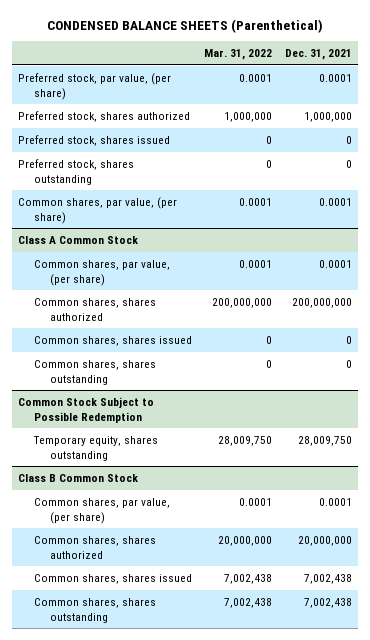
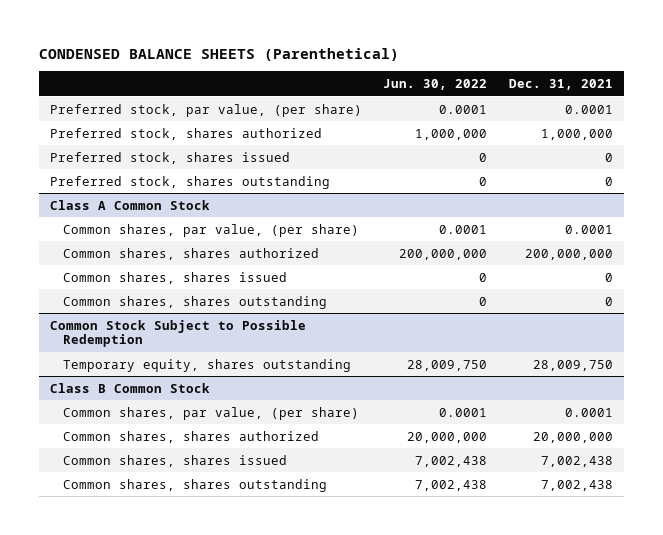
[204,49,273,61] Mar. 31, 2022 -> none
none -> [383,79,488,91] Jun. 30, 2022
[18,196,178,224] Common shares, par value, (per share) -> none

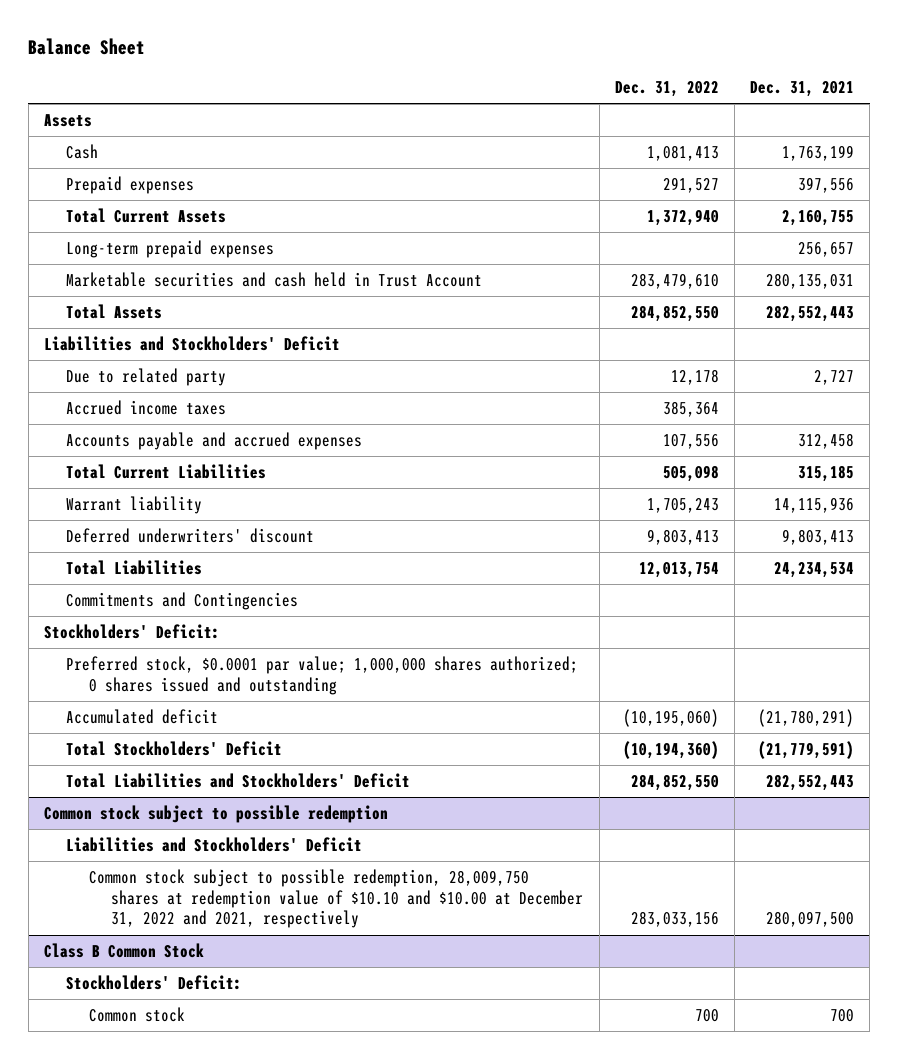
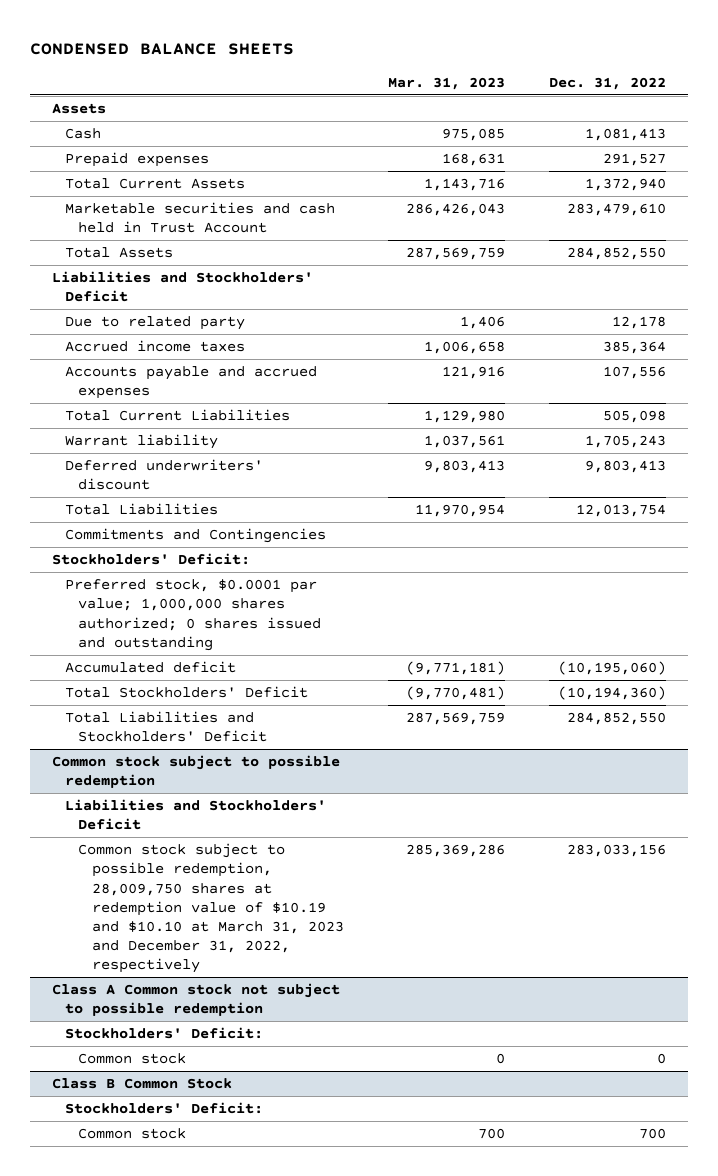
[28,38,146,56] Balance Sheet -> [29,42,294,55] CONDENSED BALANCE SHEETS
[750,81,855,98] Dec. 31, 2021 -> none
none -> [387,76,505,90] Mar. 31, 2023
[66,239,275,258] Long-term prepaid expenses -> none
[88,868,584,929] Common stock subject to possible redemption, 28,009,750 shares at redemption value of $10.10 and $10.00 at December 31, 2022 and 2021, respectively -> [78,843,344,974] Common stock subject to possible redemption, 28,009,750 shares at redemption value of $10.19 and $10.10 at March 31, 2023 and December 31, 2022, respectively
none -> [51,983,340,1017] Class A Common stock not subject to possible redemption
none -> [64,1027,263,1040] Stockholders' Deficit:
none -> [78,1053,187,1065] Common stock

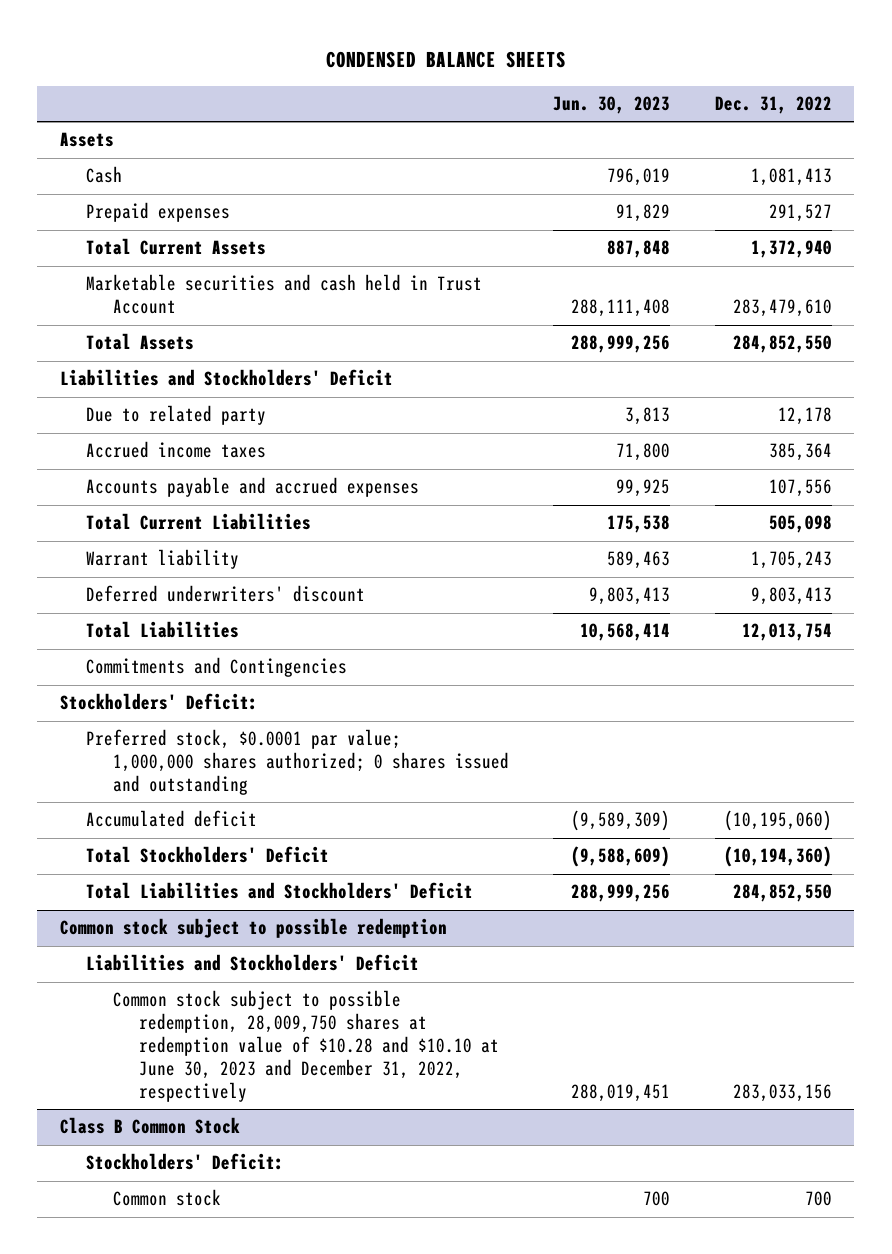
[387,76,505,90] Mar. 31, 2023 -> none
none -> [553,95,671,114] Jun. 30, 2023
[51,983,340,1017] Class A Common stock not subject to possible redemption -> none
[64,1027,263,1040] Stockholders' Deficit: -> none
[78,1053,187,1065] Common stock -> none
[78,843,344,974] Common stock subject to possible redemption, 28,009,750 shares at redemption value of $10.19 and $10.10 at March 31, 2023 and December 31, 2022, respectively -> [112,990,499,1102] Common stock subject to possible redemption, 28,009,750 shares at redemption value of $10.28 and $10.10 at June 30, 2023 and December 31, 2022, respectively

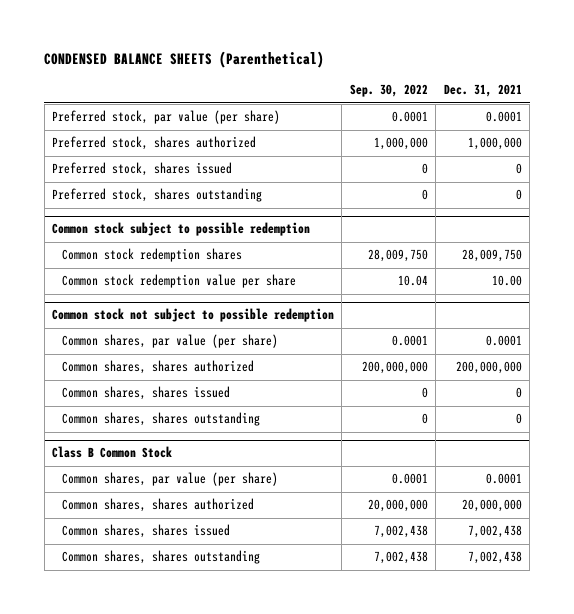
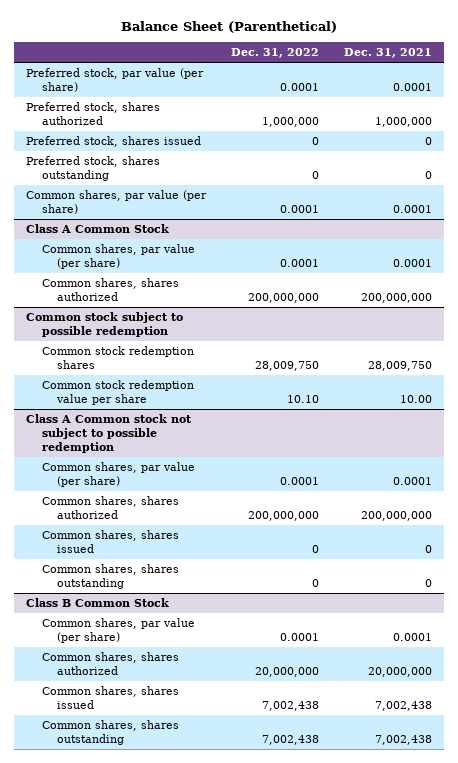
[44,51,325,69] CONDENSED BALANCE SHEETS (Parenthetical) -> [120,21,337,34] Balance Sheet (Parenthetical)
[349,84,428,98] Sep. 30, 2022 -> none
none -> [230,48,319,59] Dec. 31, 2022
none -> [26,190,208,215] Common shares, par value (per share)
none -> [26,224,170,234] Class A Common Stock
none -> [41,244,195,270] Common shares, par value (per share)
none -> [41,278,179,302] Common shares, shares authorized
[52,308,335,323] Common stock not subject to possible redemption -> [26,414,193,454] Class A Common stock not subject to possible redemption

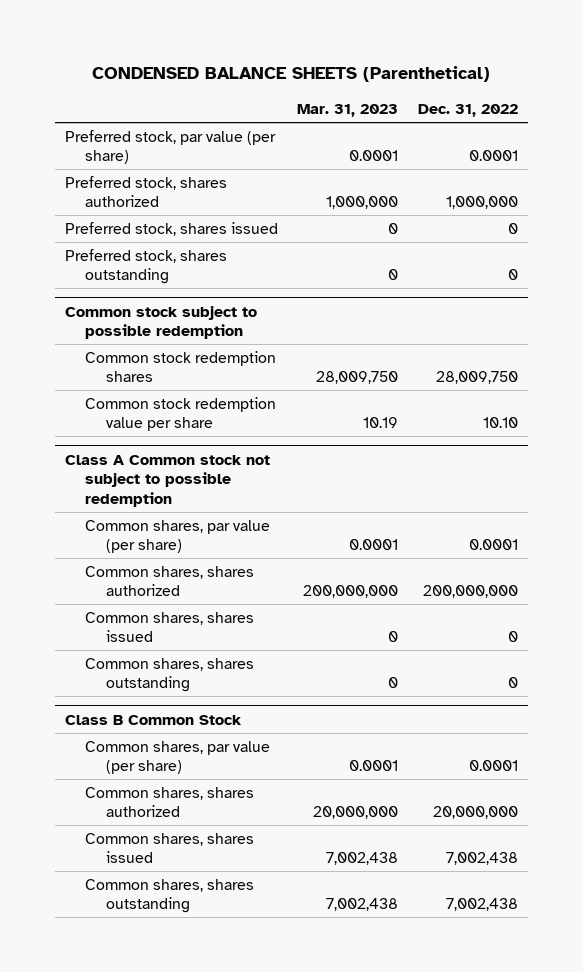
[120,21,337,34] Balance Sheet (Parenthetical) -> [92,66,491,83] CONDENSED BALANCE SHEETS (Parenthetical)
[343,48,432,59] Dec. 31, 2021 -> none
none -> [297,104,399,118] Mar. 31, 2023
[26,190,208,215] Common shares, par value (per share) -> none
[26,224,170,234] Class A Common Stock -> none
[41,244,195,270] Common shares, par value (per share) -> none
[41,278,179,302] Common shares, shares authorized -> none

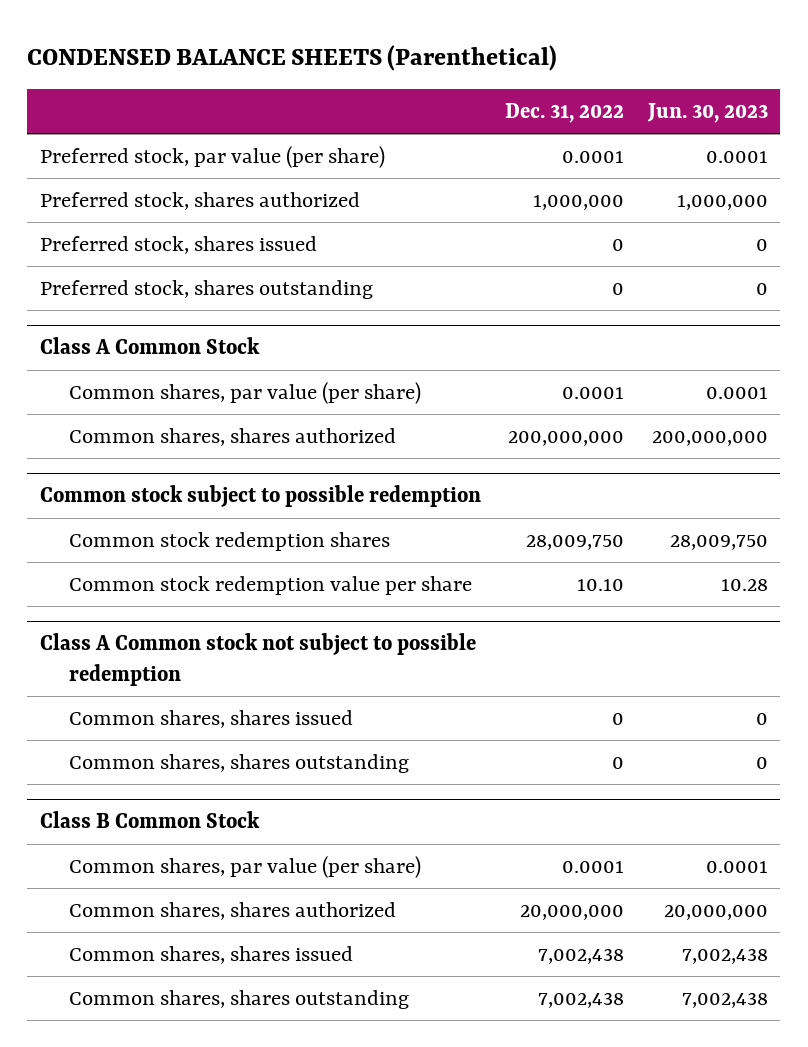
[297,104,399,118] Mar. 31, 2023 -> none
none -> [647,102,769,123] Jun. 30, 2023
none -> [39,337,260,355] Class A Common Stock
none -> [69,382,422,405] Common shares, par value (per share)
none -> [69,428,397,447] Common shares, shares authorized
[85,519,271,554] Common shares, par value (per share) -> none
[85,565,255,597] Common shares, shares authorized -> none

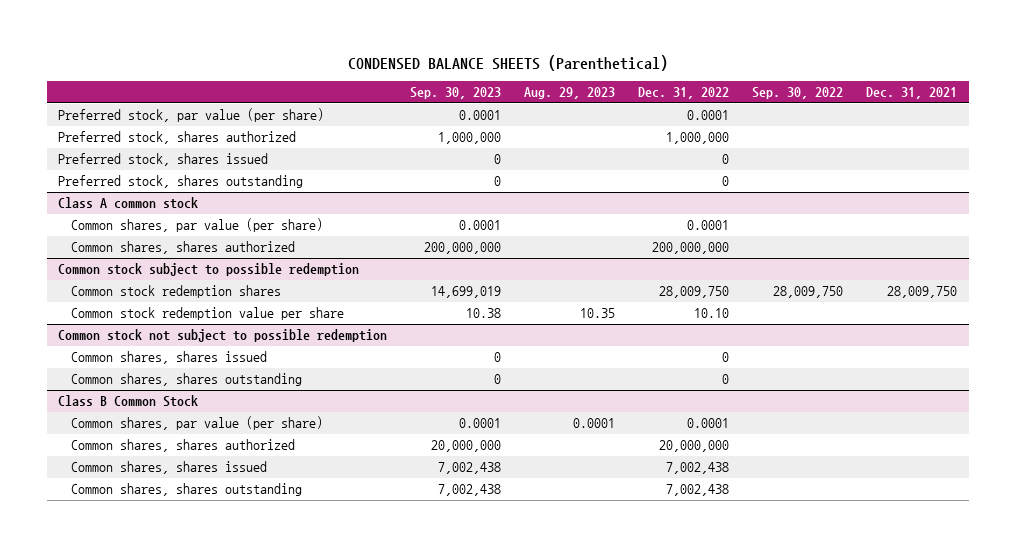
[647,102,769,123] Jun. 30, 2023 -> none
none -> [410,87,502,100] Sep. 30, 2023
none -> [524,87,616,100] Aug. 29, 2023
none -> [752,87,844,100] Sep. 30, 2022
none -> [866,87,958,100] Dec. 31, 2021
[39,337,260,355] Class A Common Stock -> [58,197,199,210] Class A common stock
[39,633,476,687] Class A Common stock not subject to possible redemption -> [58,329,388,343] Common stock not subject to possible redemption

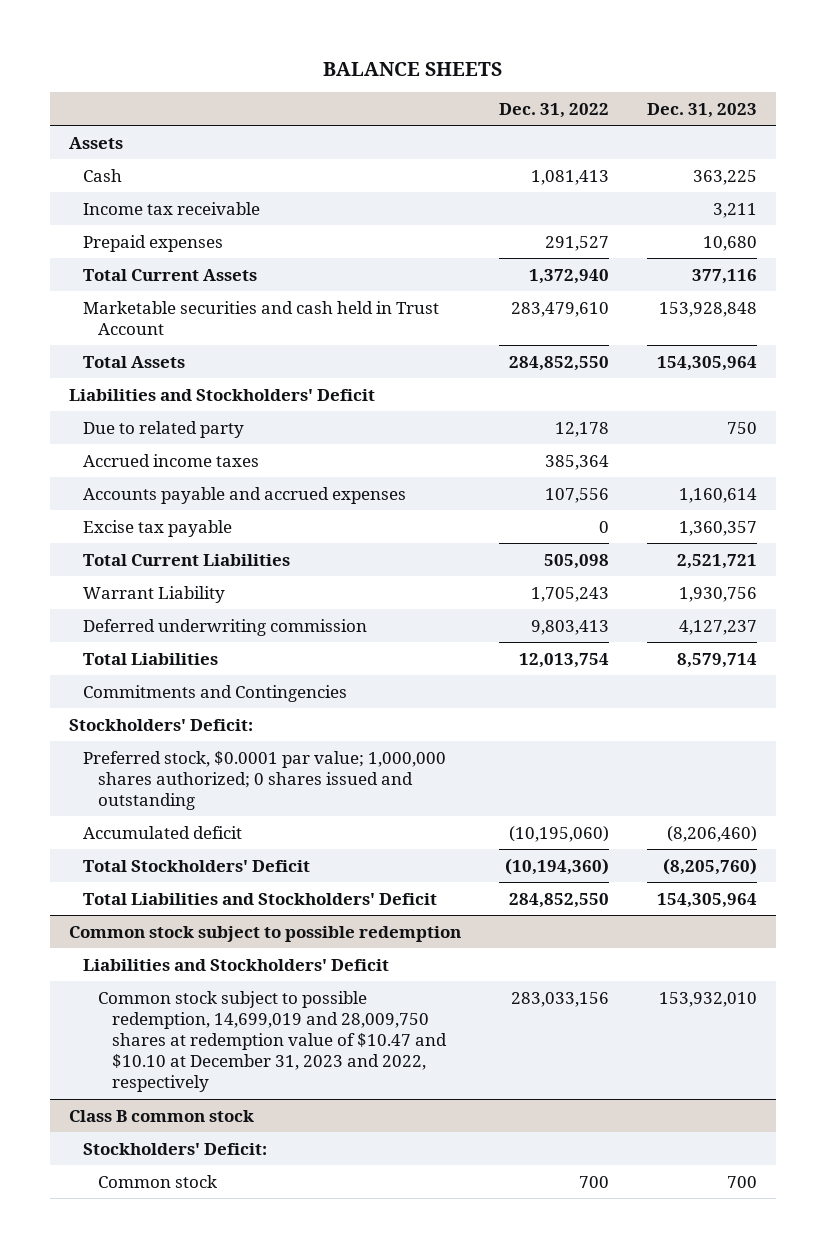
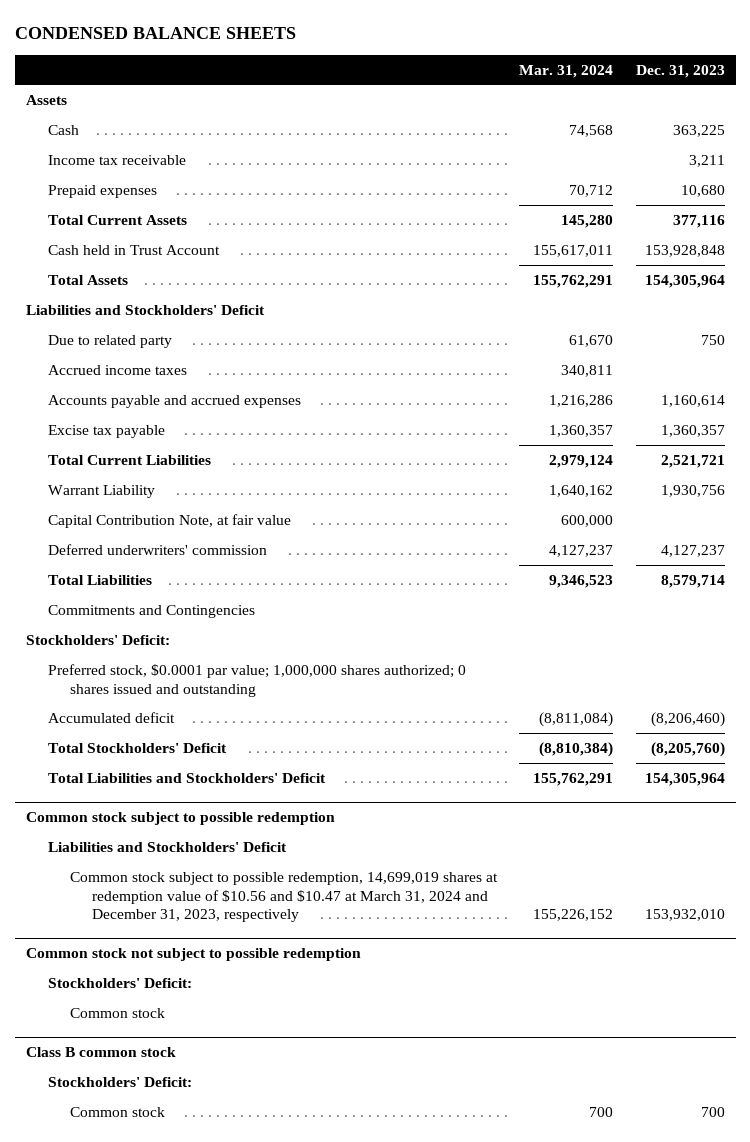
[322,61,502,76] BALANCE SHEETS -> [14,27,296,40] CONDENSED BALANCE SHEETS
[498,103,609,119] Dec. 31, 2022 -> none
none -> [519,64,614,78] Mar. 31, 2024
[83,300,440,335] Marketable securities and cash held in Trust Account -> [48,244,221,255] Cash held in Trust Account
none -> [48,513,292,528] Capital Contribution Note, at fair value
[83,618,368,636] Deferred underwriting commission -> [48,543,268,555] Deferred underwriters' commission
[97,990,448,1093] Common stock subject to possible redemption, 14,699,019 and 28,009,750 shares at redemption value of $10.47 and $10.10 at December 31, 2023 and 2022, respectively -> [70,871,499,923] Common stock subject to possible redemption, 14,699,019 shares at redemption value of $10.56 and $10.47 at March 31, 2024 and December 31, 2023, respectively
none -> [25,948,361,962] Common stock not subject to possible redemption
none -> [48,977,193,988] Stockholders' Deficit:
none -> [70,1007,166,1018] Common stock

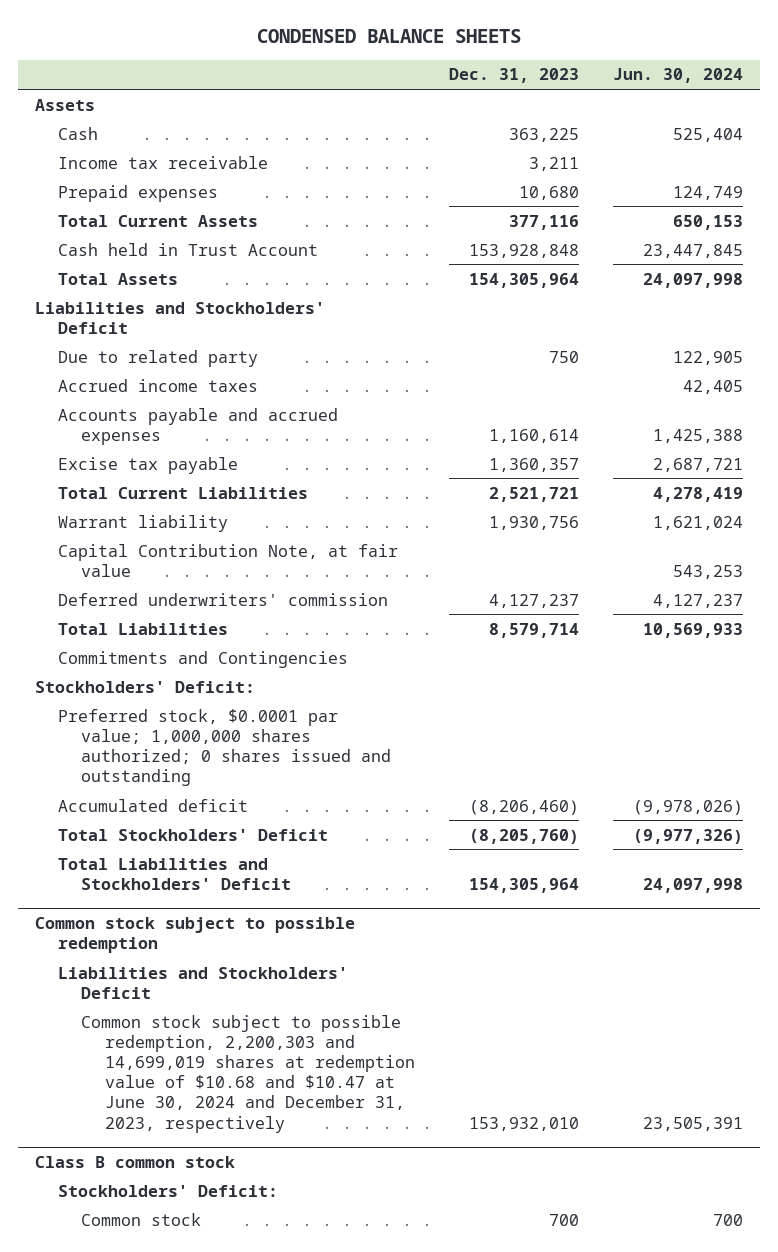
[519,64,614,78] Mar. 31, 2024 -> none
none -> [612,68,743,84] Jun. 30, 2024
[48,484,156,498] Warrant Liability -> [58,514,229,532] Warrant liability
[25,948,361,962] Common stock not subject to possible redemption -> none
[48,977,193,988] Stockholders' Deficit: -> none
[70,1007,166,1018] Common stock -> none
[70,871,499,923] Common stock subject to possible redemption, 14,699,019 shares at redemption value of $10.56 and $10.47 at March 31, 2024 and December 31, 2023, respectively -> [81,1014,415,1133] Common stock subject to possible redemption, 2,200,303 and 14,699,019 shares at redemption value of $10.68 and $10.47 at June 30, 2024 and December 31, 2023, respectively

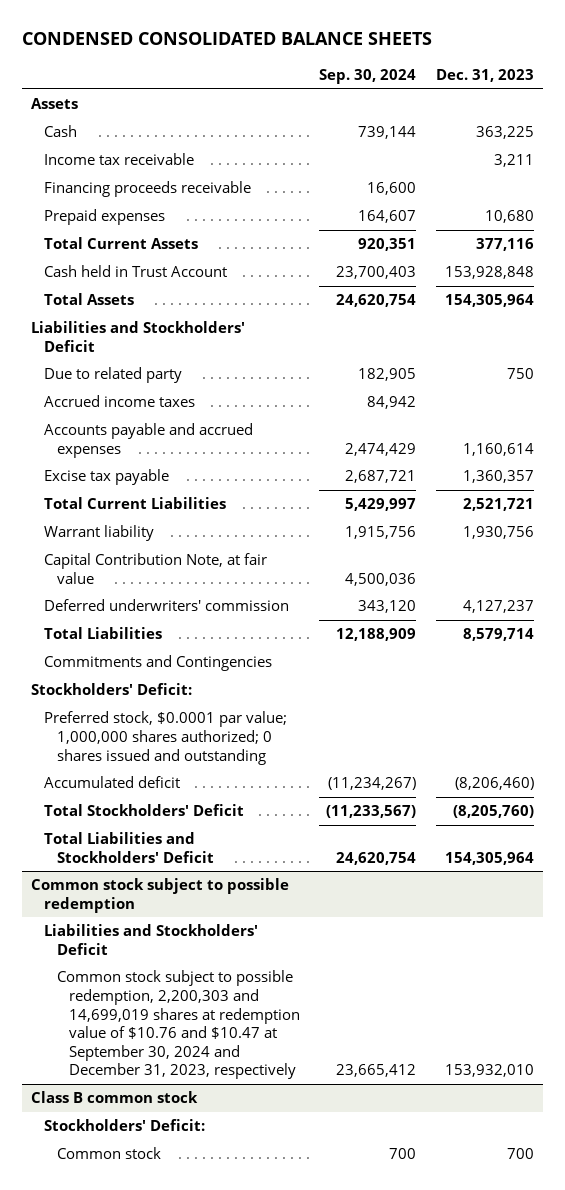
[256,29,521,44] CONDENSED BALANCE SHEETS -> [21,32,432,46] CONDENSED CONSOLIDATED BALANCE SHEETS
[612,68,743,84] Jun. 30, 2024 -> none
none -> [319,69,417,85] Sep. 30, 2024
none -> [44,181,252,198] Financing proceeds receivable
[81,1014,415,1133] Common stock subject to possible redemption, 2,200,303 and 14,699,019 shares at redemption value of $10.68 and $10.47 at June 30, 2024 and December 31, 2023, respectively -> [56,970,301,1080] Common stock subject to possible redemption, 2,200,303 and 14,699,019 shares at redemption value of $10.76 and $10.47 at September 30, 2024 and December 31, 2023, respectively

